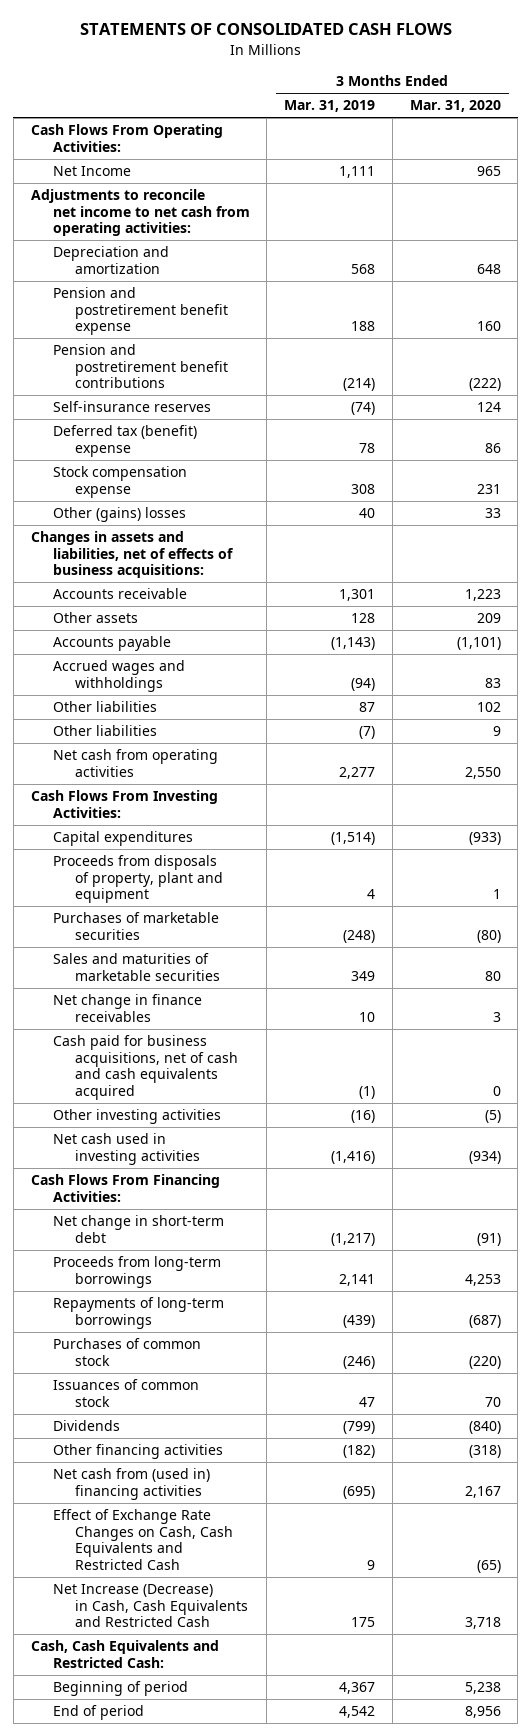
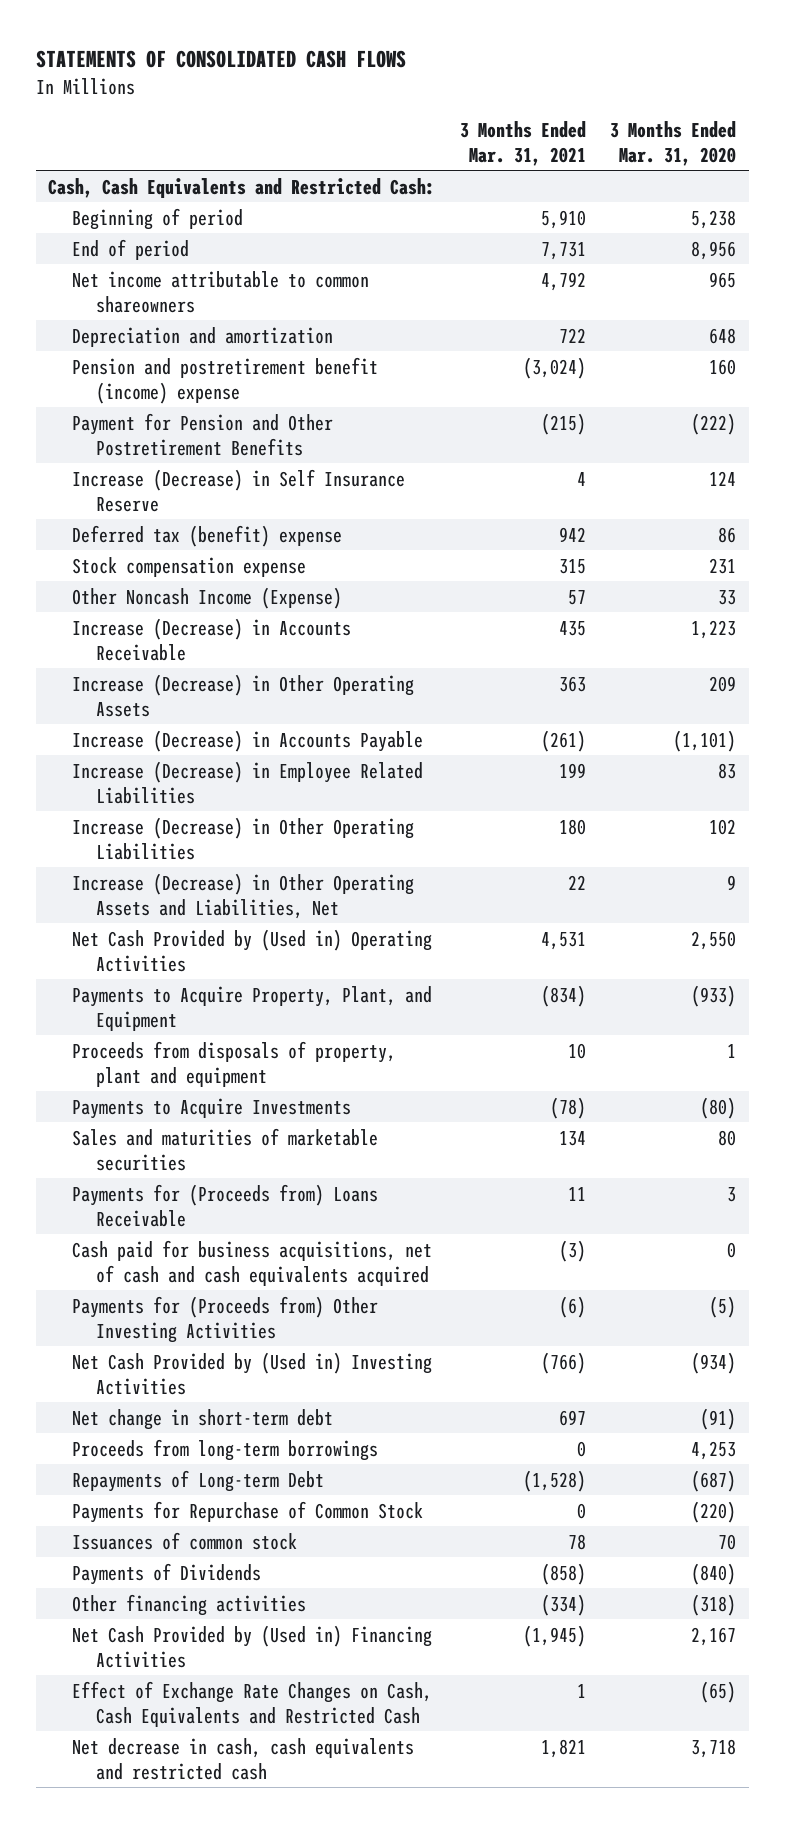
[284,100,376,113] Mar. 31, 2019 -> none
none -> [459,120,586,166] 3 Months Ended Mar. 31, 2021
[30,124,223,152] Cash Flows From Operating Activities: -> none
[30,189,250,237] Adjustments to reconcile net income to net cash from operating activities: -> none
[30,1640,219,1668] Cash, Cash Equivalents and Restricted Cash: -> [48,177,436,198] Cash, Cash Equivalents and Restricted Cash:
[52,1681,188,1697] Beginning of period -> [72,207,244,230] Beginning of period
[52,1705,144,1721] End of period -> [72,238,190,260] End of period
[52,166,131,177] Net Income -> [72,270,370,313] Net income attributable to common shareowners
[52,287,228,336] Pension and postretirement benefit expense -> [72,356,379,404] Pension and postretirement benefit (income) expense
[52,344,228,389] Pension and postretirement benefit contributions -> [72,412,334,456] Payment for Pension and Other Postretirement Benefits
[52,401,211,413] Self-insurance reserves -> [72,468,406,512] Increase (Decrease) in Self Insurance Reserve
[30,531,234,579] Changes in assets and liabilities, net of effects of business acquisitions: -> none
[30,790,218,818] Cash Flows From Investing Activities: -> none
[52,507,186,523] Other (gains) losses -> [72,586,343,609] Other Noncash Income (Expense)
[52,588,187,600] Accounts receivable -> [72,617,352,661] Increase (Decrease) in Accounts Receivable
[52,612,138,624] Other assets -> [72,673,415,717] Increase (Decrease) in Other Operating Assets
[52,636,171,652] Accounts payable -> [72,729,424,752] Increase (Decrease) in Accounts Payable
[52,660,185,692] Accrued wages and withholdings -> [72,760,424,804] Increase (Decrease) in Employee Related Liabilities
[52,701,157,713] Other liabilities -> [72,816,415,860] Increase (Decrease) in Other Operating Liabilities
[52,725,157,737] Other liabilities -> [72,872,415,919] Increase (Decrease) in Other Operating Assets and Liabilities, Net
[52,749,218,777] Net cash from operating activities -> [72,928,433,972] Net Cash Provided by (Used in) Operating Activities
[52,831,193,847] Capital expenditures -> [72,985,433,1031] Payments to Acquire Property, Plant, and Equipment
[52,912,219,940] Purchases of marketable securities -> [72,1097,352,1119] Payments to Acquire Investments
[52,994,202,1022] Net change in finance receivables -> [72,1183,379,1227] Payments for (Proceeds from) Loans Receivable
[30,1174,220,1202] Cash Flows From Financing Activities: -> none
[52,1109,221,1125] Other investing activities -> [72,1295,379,1343] Payments for (Proceeds from) Other Investing Activities
[52,1133,200,1165] Net cash used in investing activities -> [72,1351,433,1395] Net Cash Provided by (Used in) Investing Activities
[52,1297,224,1329] Repayments of long-term borrowings -> [72,1469,325,1492] Repayments of Long-term Debt
[52,1338,201,1366] Purchases of common stock -> [72,1500,424,1523] Payments for Repurchase of Common Stock
[52,1420,120,1432] Dividends -> [72,1562,262,1585] Payments of Dividends
[52,1468,210,1500] Net cash from (used in) financing activities -> [72,1624,433,1668] Net Cash Provided by (Used in) Financing Activities
[52,1584,248,1628] Net Increase (Decrease) in Cash, Cash Equivalents and Restricted Cash -> [72,1737,415,1780] Net decrease in cash, cash equivalents and restricted cash

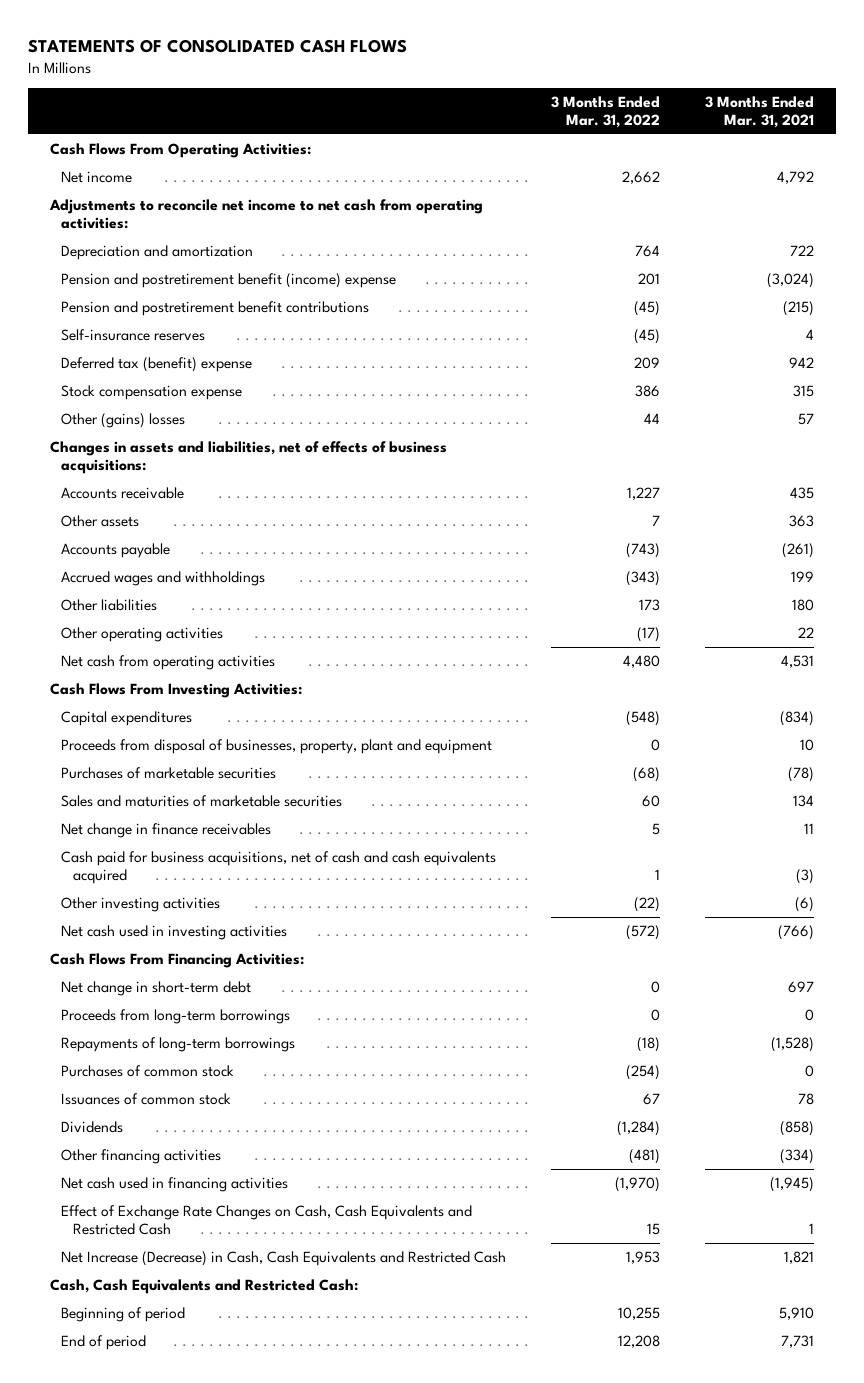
[610,120,737,166] 3 Months Ended Mar. 31, 2020 -> none
none -> [551,96,661,129] 3 Months Ended Mar. 31, 2022
none -> [49,142,311,158] Cash Flows From Operating Activities:
[72,270,370,313] Net income attributable to common shareowners -> [61,170,133,183] Net income
none -> [48,198,483,229] Adjustments to reconcile net income to net cash from operating activities:
[72,412,334,456] Payment for Pension and Other Postretirement Benefits -> [61,300,370,316] Pension and postretirement benefit contributions
[72,468,406,512] Increase (Decrease) in Self Insurance Reserve -> [61,328,206,341] Self-insurance reserves
[72,586,343,609] Other Noncash Income (Expense) -> [61,412,186,428] Other (gains) losses
none -> [49,440,447,474] Changes in assets and liabilities, net of effects of business acquisitions:
[72,617,352,661] Increase (Decrease) in Accounts Receivable -> [61,486,185,499] Accounts receivable
[72,673,415,717] Increase (Decrease) in Other Operating Assets -> [61,514,140,527] Other assets
[72,729,424,752] Increase (Decrease) in Accounts Payable -> [61,542,171,558] Accounts payable
[72,760,424,804] Increase (Decrease) in Employee Related Liabilities -> [61,570,266,586] Accrued wages and withholdings
[72,816,415,860] Increase (Decrease) in Other Operating Liabilities -> [61,598,158,611] Other liabilities
[72,872,415,919] Increase (Decrease) in Other Operating Assets and Liabilities, Net -> [61,626,224,642] Other operating activities
[72,928,433,972] Net Cash Provided by (Used in) Operating Activities -> [61,654,276,670] Net cash from operating activities
none -> [49,682,302,698] Cash Flows From Investing Activities:
[72,985,433,1031] Payments to Acquire Property, Plant, and Equipment -> [61,710,193,726] Capital expenditures
[72,1040,397,1087] Proceeds from disposals of property, plant and equipment -> [61,738,493,754] Proceeds from disposal of businesses, property, plant and equipment
[72,1097,352,1119] Payments to Acquire Investments -> [61,766,277,779] Purchases of marketable securities
[72,1183,379,1227] Payments for (Proceeds from) Loans Receivable -> [61,822,272,838] Net change in finance receivables
[72,1295,379,1343] Payments for (Proceeds from) Other Investing Activities -> [61,896,221,912] Other investing activities
[72,1351,433,1395] Net Cash Provided by (Used in) Investing Activities -> [61,924,288,940] Net cash used in investing activities
none -> [49,952,304,968] Cash Flows From Financing Activities:
[72,1469,325,1492] Repayments of Long-term Debt -> [61,1036,296,1052] Repayments of long-term borrowings
[72,1500,424,1523] Payments for Repurchase of Common Stock -> [61,1064,235,1077] Purchases of common stock
[72,1562,262,1585] Payments of Dividends -> [61,1120,124,1133] Dividends
[72,1624,433,1668] Net Cash Provided by (Used in) Financing Activities -> [61,1176,289,1192] Net cash used in financing activities
[72,1737,415,1780] Net decrease in cash, cash equivalents and restricted cash -> [61,1250,507,1266] Net Increase (Decrease) in Cash, Cash Equivalents and Restricted Cash
[48,177,436,198] Cash, Cash Equivalents and Restricted Cash: -> [49,1278,358,1294] Cash, Cash Equivalents and Restricted Cash:
[72,207,244,230] Beginning of period -> [61,1306,186,1322] Beginning of period
[72,238,190,260] End of period -> [61,1334,147,1350] End of period

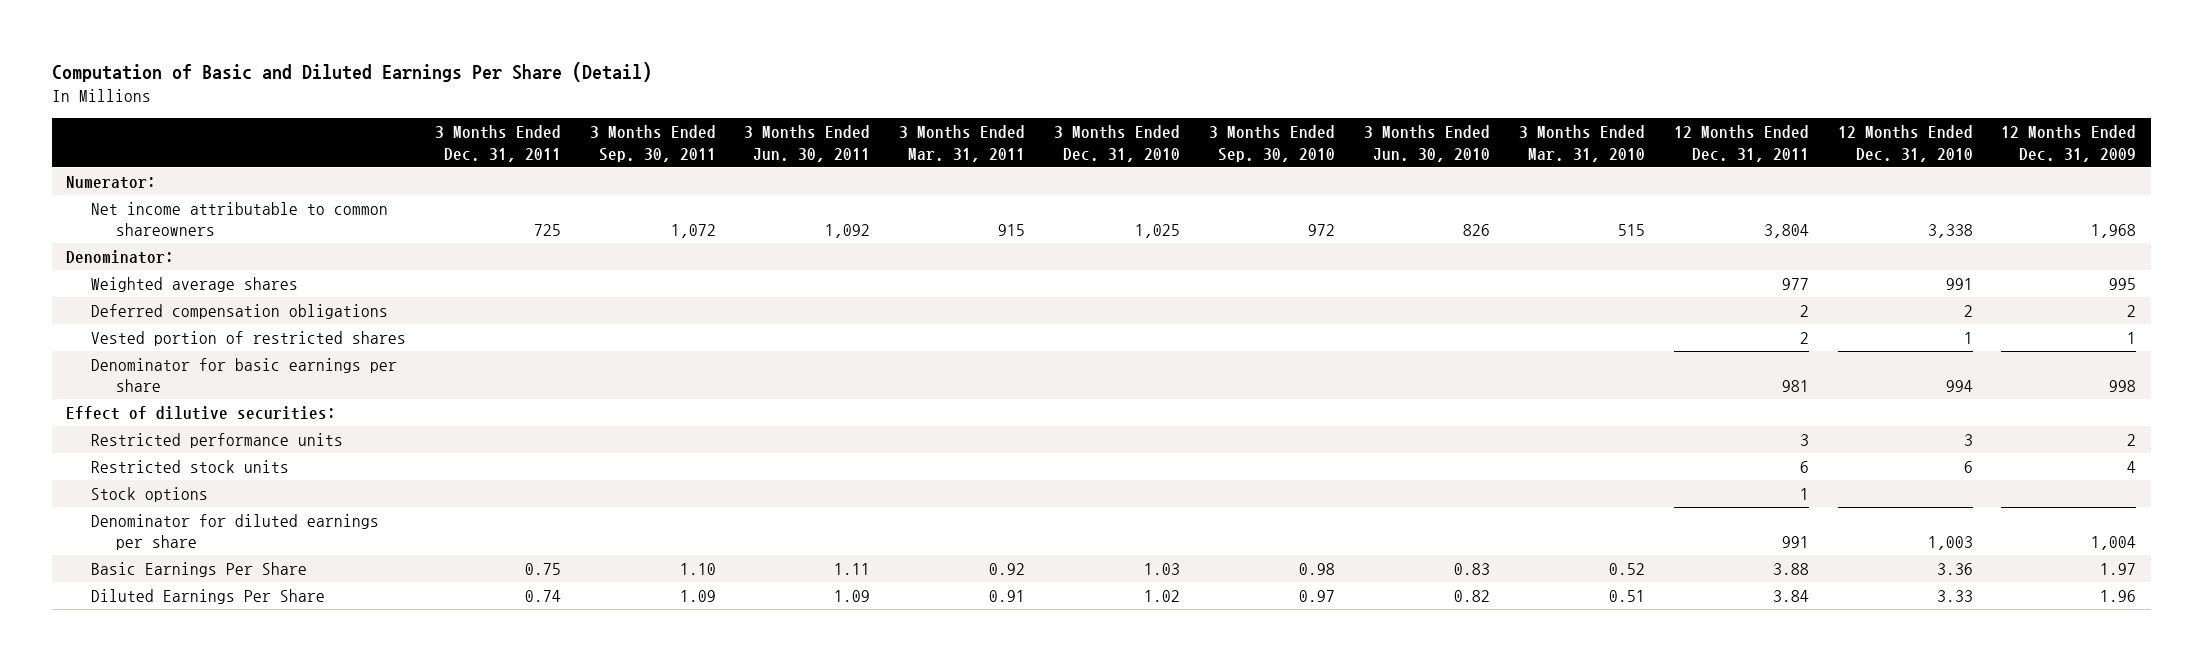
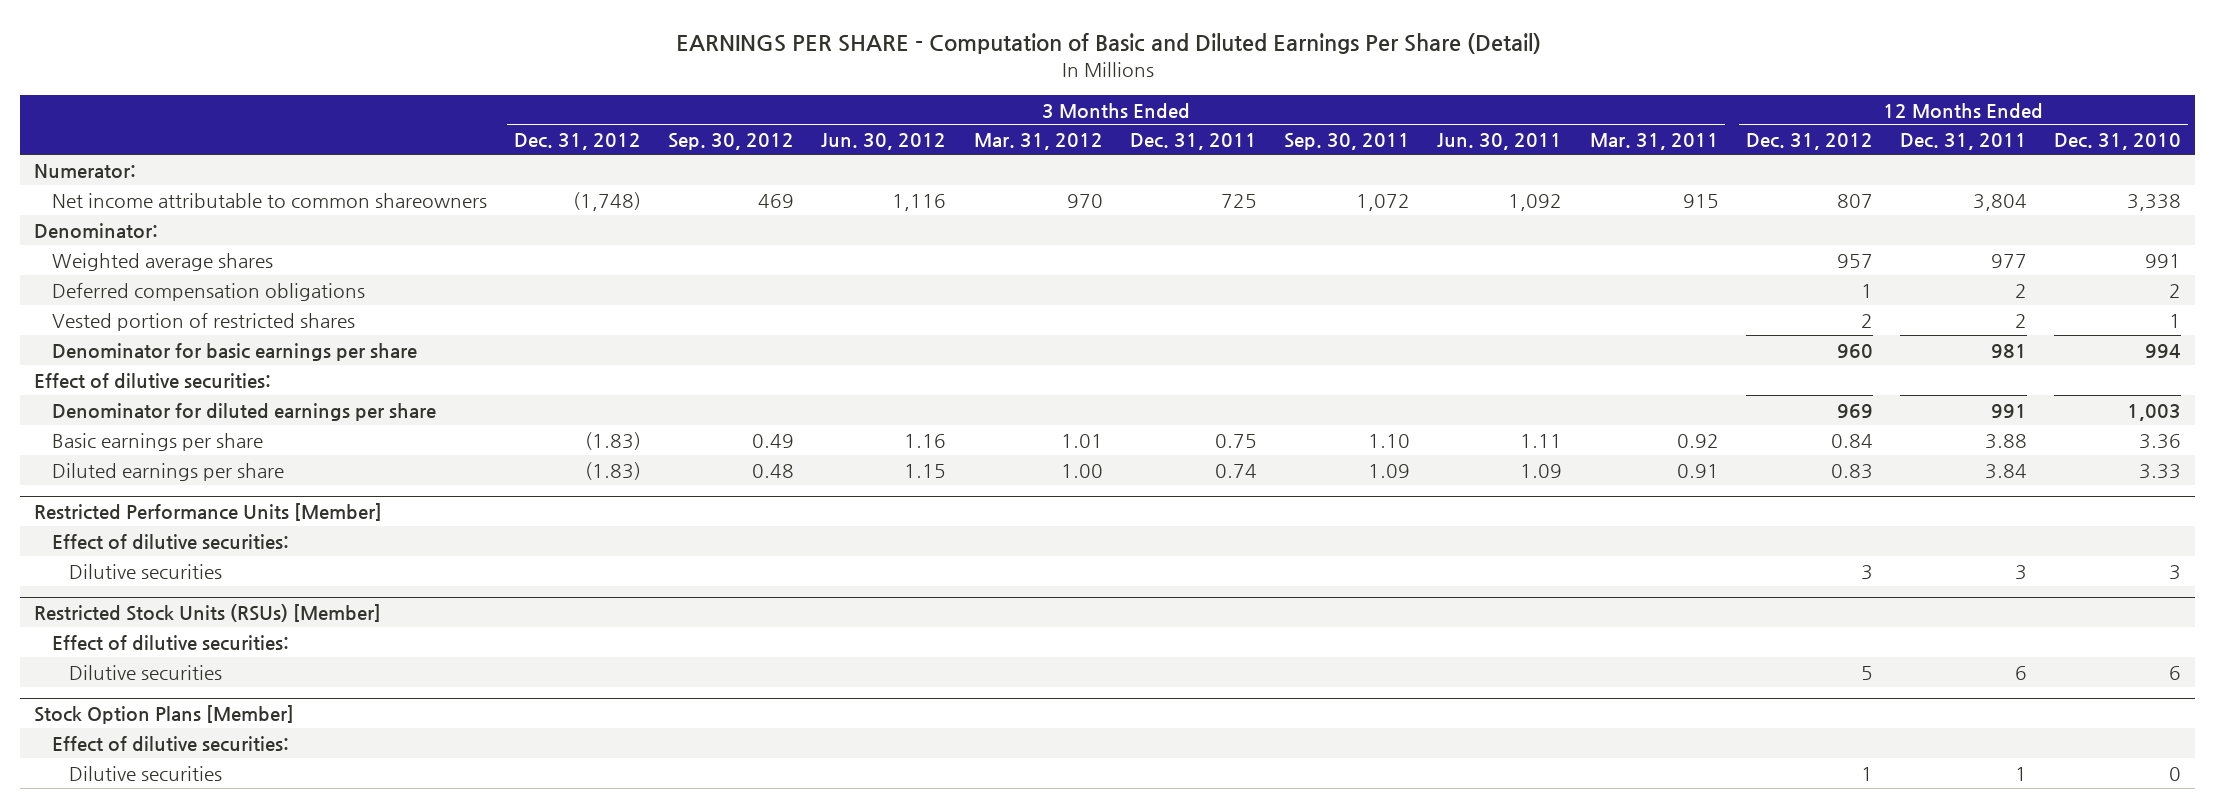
[51,62,652,83] Computation of Basic and Diluted Earnings Per Share (Detail) -> [675,33,1541,55] EARNINGS PER SHARE - Computation of Basic and Diluted Earnings Per Share (Detail)
[1054,125,1181,162] 3 Months Ended Dec. 31, 2010 -> none
[1209,125,1336,162] 3 Months Ended Sep. 30, 2010 -> none
[1363,125,1490,162] 3 Months Ended Jun. 30, 2010 -> none
[1518,125,1645,162] 3 Months Ended Mar. 31, 2010 -> none
[2001,125,2137,162] 12 Months Ended Dec. 31, 2009 -> none
none -> [513,133,641,151] Dec. 31, 2012
none -> [668,133,795,151] Sep. 30, 2012
none -> [821,133,947,151] Jun. 30, 2012
none -> [973,133,1103,151] Mar. 31, 2012
none -> [1745,133,1873,151] Dec. 31, 2012
[90,432,343,448] Restricted performance units -> none
[90,459,289,473] Restricted stock units -> none
[90,486,208,502] Stock options -> none
[90,561,307,577] Basic Earnings Per Share -> [51,432,263,451] Basic earnings per share
[90,588,325,604] Diluted Earnings Per Share -> [51,462,284,481] Diluted earnings per share
none -> [34,502,383,521] Restricted Performance Units [Member]
none -> [51,533,289,550] Effect of dilutive securities:
none -> [69,563,223,579] Dilutive securities
none -> [34,603,382,622] Restricted Stock Units (RSUs) [Member]
none -> [51,634,289,651] Effect of dilutive securities:
none -> [69,664,223,680] Dilutive securities
none -> [34,704,295,724] Stock Option Plans [Member]
none -> [51,735,289,752] Effect of dilutive securities:
none -> [69,765,223,781] Dilutive securities

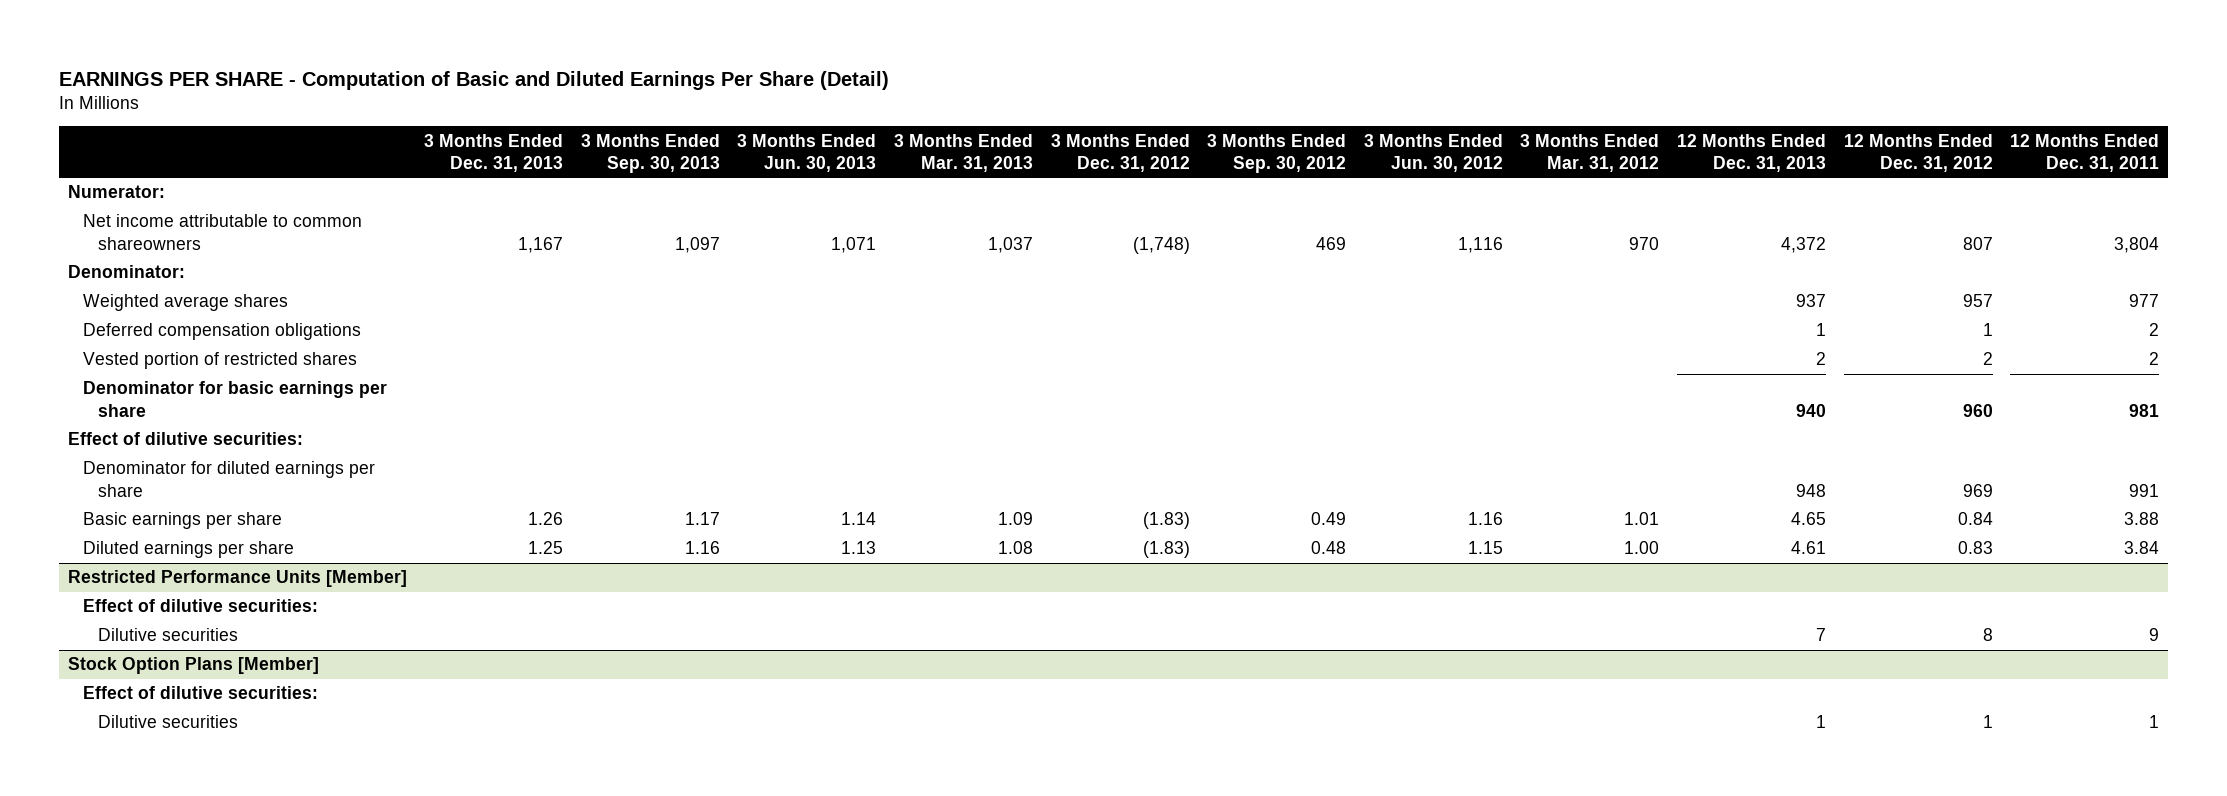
[1129,133,1257,151] Dec. 31, 2011 -> none
[1284,133,1411,151] Sep. 30, 2011 -> none
[1437,133,1563,151] Jun. 30, 2011 -> none
[1589,133,1719,151] Mar. 31, 2011 -> none
[2054,133,2182,151] Dec. 31, 2010 -> none
none -> [424,133,564,172] 3 Months Ended Dec. 31, 2013
none -> [580,133,720,173] 3 Months Ended Sep. 30, 2013
none -> [737,133,877,172] 3 Months Ended Jun. 30, 2013
none -> [894,133,1034,172] 3 Months Ended Mar. 31, 2013
none -> [1677,133,1827,172] 12 Months Ended Dec. 31, 2013
[34,603,382,622] Restricted Stock Units (RSUs) [Member] -> none
[51,634,289,651] Effect of dilutive securities: -> none
[69,664,223,680] Dilutive securities -> none
[1860,564,1873,580] 3 -> [1982,628,1993,642] 8
[2014,564,2027,580] 3 -> [2149,628,2160,642] 9

